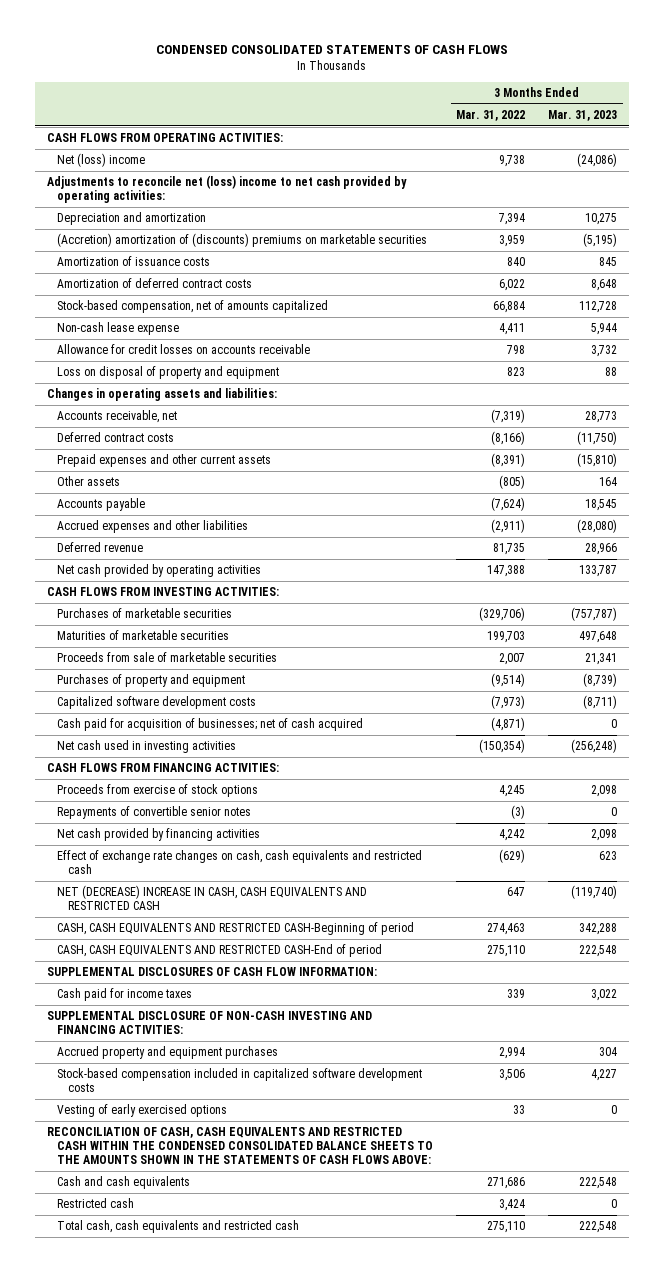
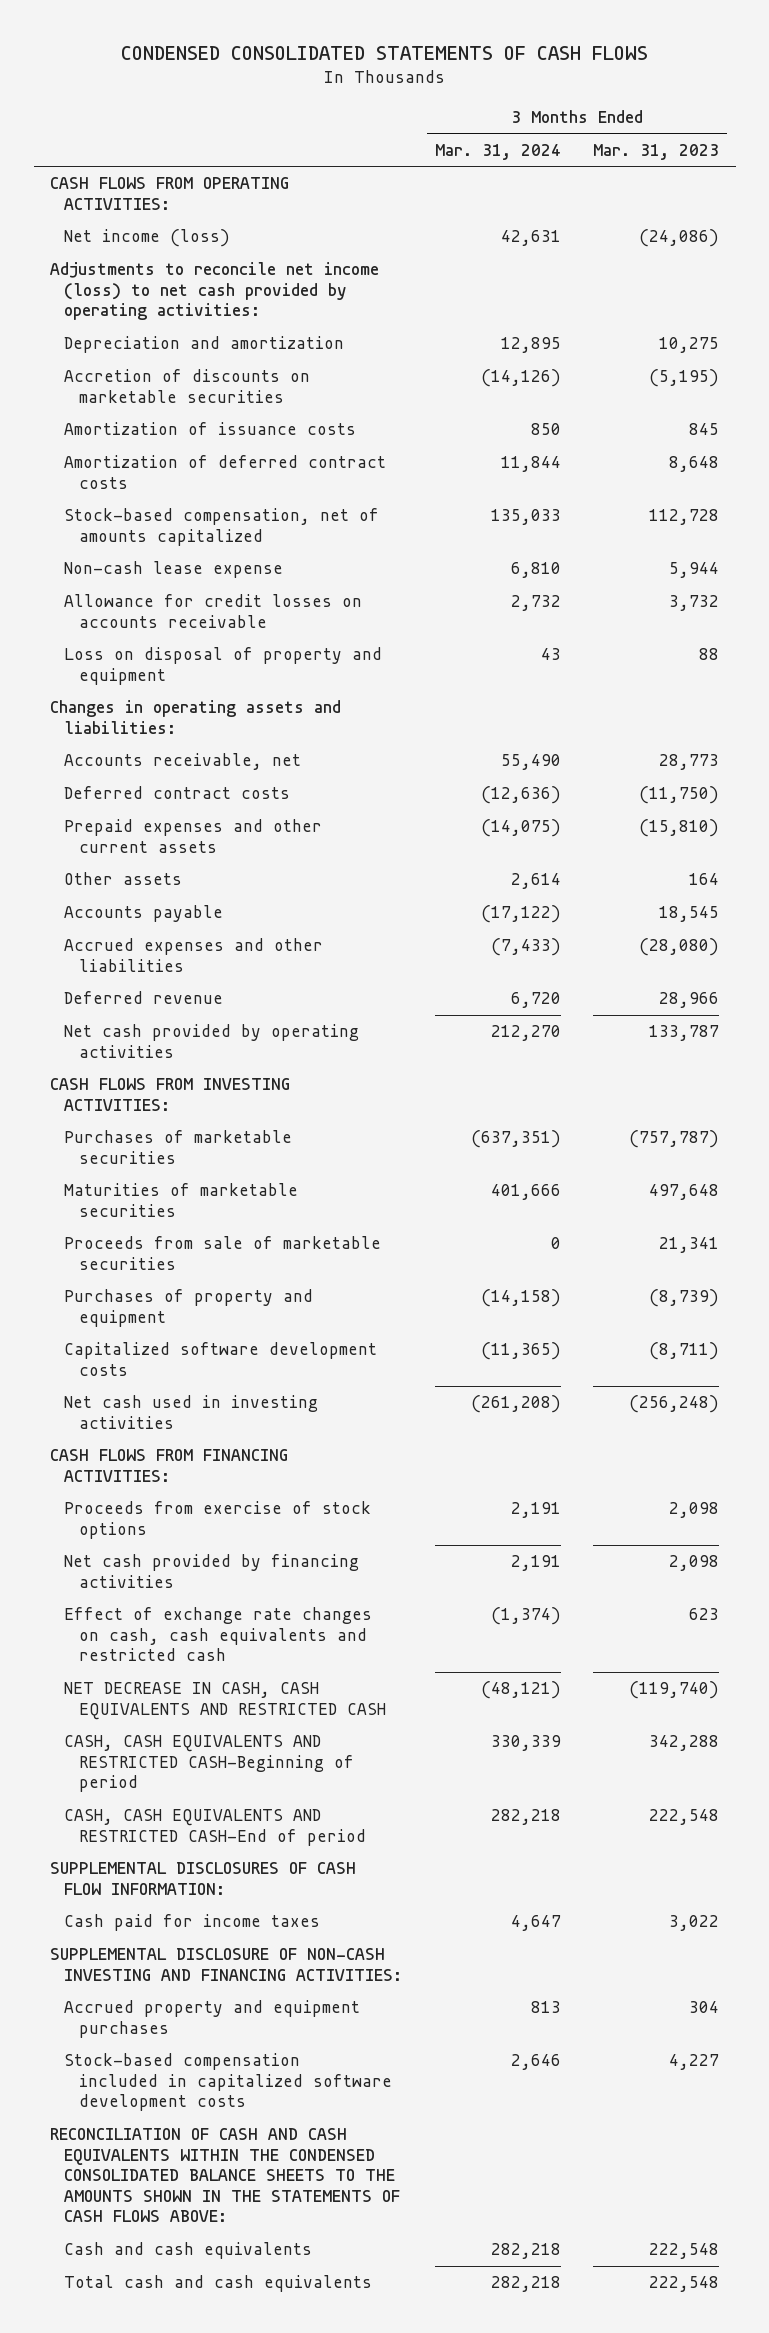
[456,110,526,122] Mar. 31, 2022 -> none
none -> [434,143,561,160] Mar. 31, 2024
[57,153,146,168] Net (loss) income -> [64,229,231,248] Net income (loss)
[46,175,407,204] Adjustments to reconcile net (loss) income to net cash provided by operating activities: -> [49,262,379,321] Adjustments to reconcile net income (loss) to net cash provided by operating activities:
[57,233,428,248] (Accretion) amortization of (discounts) premiums on marketable securities -> [64,369,311,403] Accretion of discounts on marketable securities
[57,718,364,732] Cash paid for acquisition of businesses; net of cash acquired -> none
[57,806,252,820] Repayments of convertible senior notes -> none
[57,885,368,911] NET (DECREASE) INCREASE IN CASH, CASH EQUIVALENTS AND RESTRICTED CASH -> [64,1682,386,1720] NET DECREASE IN CASH, CASH EQUIVALENTS AND RESTRICTED CASH
[57,1104,228,1118] Vesting of early exercised options -> none
[46,1127,434,1165] RECONCILIATION OF CASH, CASH EQUIVALENTS AND RESTRICTED CASH WITHIN THE CONDENSED CONSOLIDATED BALANCE SHEETS TO THE AMOUNTS SHOWN IN THE STATEMENTS OF CASH FLOWS ABOVE: -> [49,2128,401,2223] RECONCILIATION OF CASH AND CASH EQUIVALENTS WITHIN THE CONDENSED CONSOLIDATED BALANCE SHEETS TO THE AMOUNTS SHOWN IN THE STATEMENTS OF CASH FLOWS ABOVE:
[57,1198,135,1209] Restricted cash -> none
[57,1220,300,1234] Total cash, cash equivalents and restricted cash -> [64,2275,373,2293] Total cash and cash equivalents

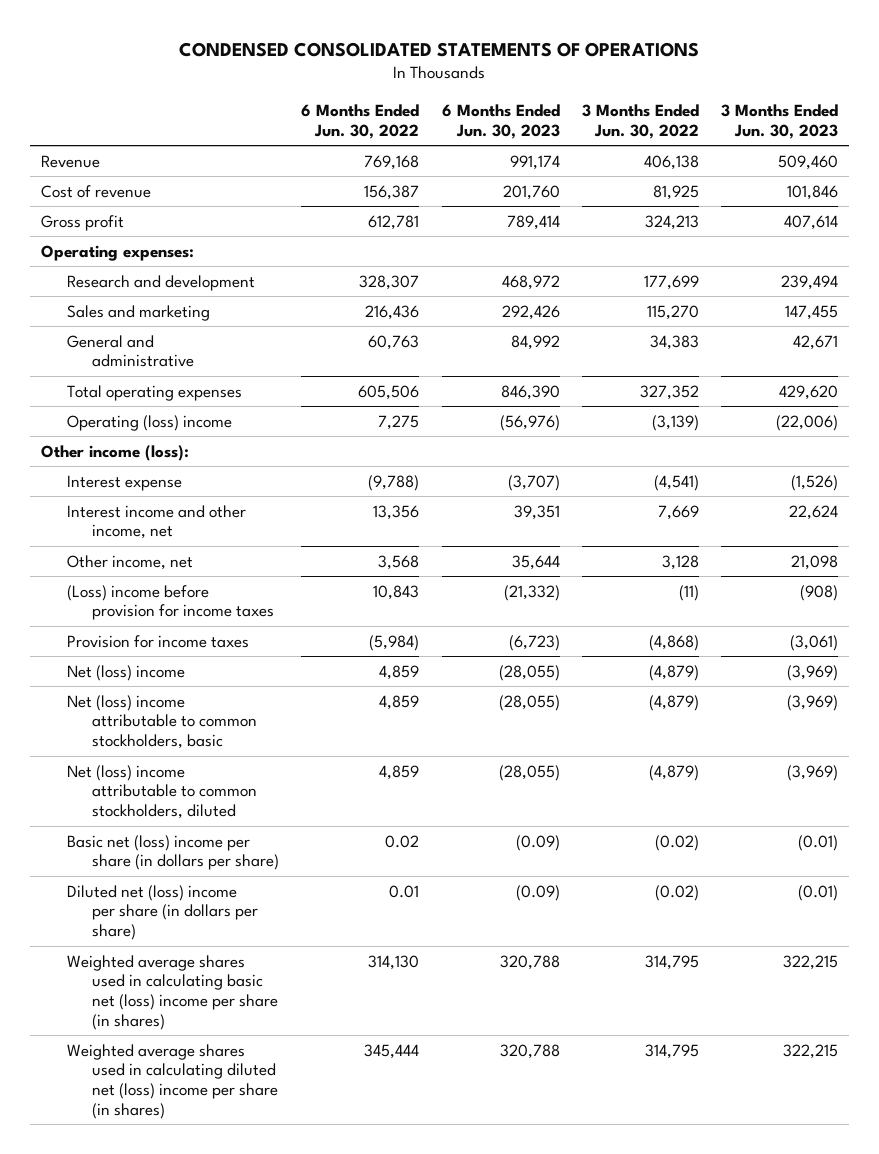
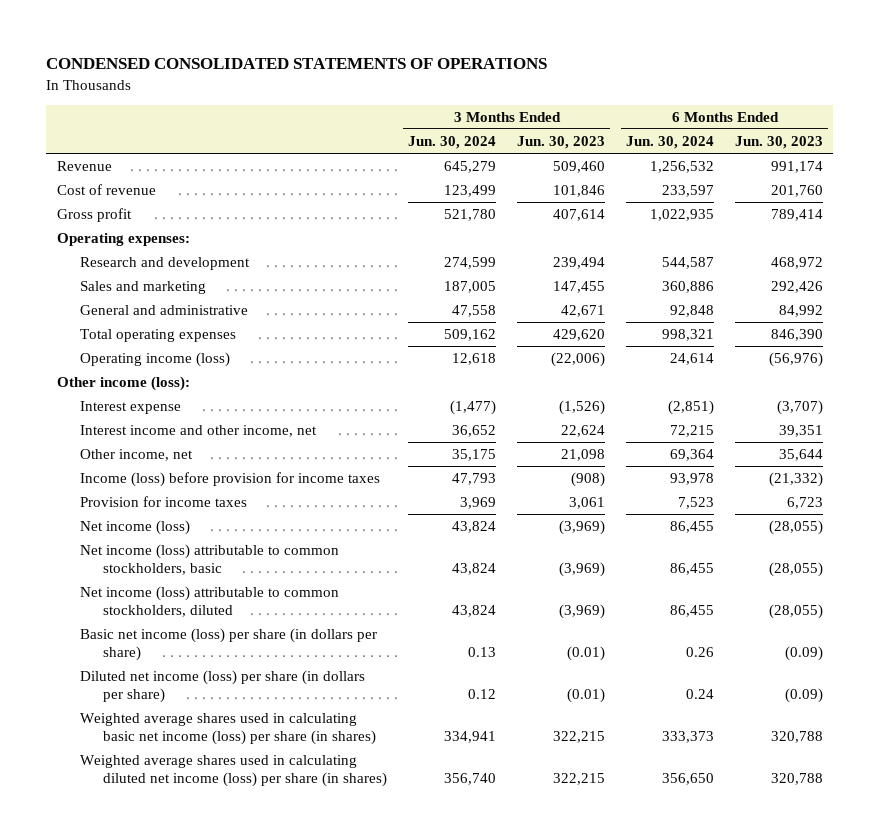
[301,103,420,139] 6 Months Ended Jun. 30, 2022 -> none
[581,103,699,139] 3 Months Ended Jun. 30, 2022 -> none
none -> [408,136,497,150] Jun. 30, 2024
none -> [626,136,715,150] Jun. 30, 2024
[66,414,232,431] Operating (loss) income -> [79,352,230,368] Operating income (loss)
[66,584,275,621] (Loss) income before provision for income taxes -> [79,472,380,488] Income (loss) before provision for income taxes
[508,634,560,651] (6,723) -> [786,497,823,510] 6,723
[789,634,838,651] (3,061) -> [569,497,606,510] 3,061
[66,664,185,681] Net (loss) income -> [79,520,190,536] Net income (loss)
[66,694,258,750] Net (loss) income attributable to common stockholders, basic -> [79,544,339,576] Net income (loss) attributable to common stockholders, basic
[66,764,258,820] Net (loss) income attributable to common stockholders, diluted -> [79,586,339,618] Net income (loss) attributable to common stockholders, diluted
[66,834,280,871] Basic net (loss) income per share (in dollars per share) -> [79,628,377,662] Basic net income (loss) per share (in dollars per share)
[66,884,259,941] Diluted net (loss) income per share (in dollars per share) -> [79,670,365,704] Diluted net income (loss) per share (in dollars per share)
[66,954,279,1030] Weighted average shares used in calculating basic net (loss) income per share (in shares) -> [79,713,377,746] Weighted average shares used in calculating basic net income (loss) per share (in shares)
[66,1043,279,1119] Weighted average shares used in calculating diluted net (loss) income per share (in shares) -> [79,755,388,788] Weighted average shares used in calculating diluted net income (loss) per share (in shares)

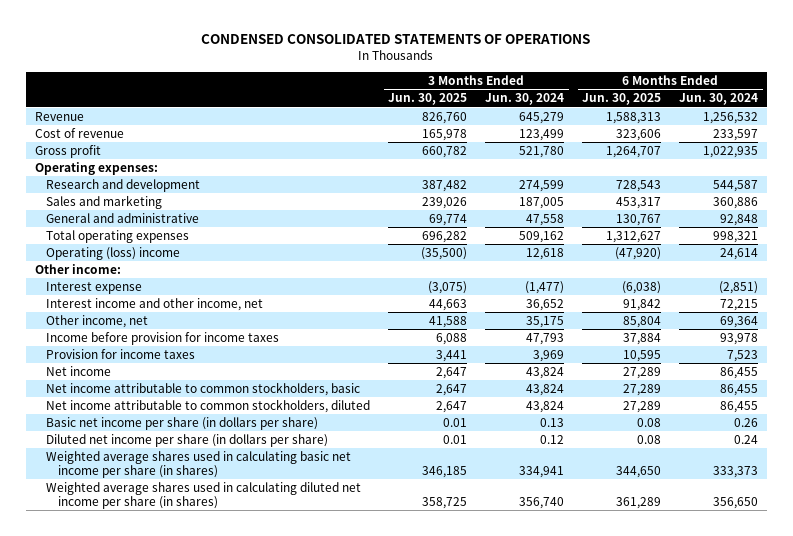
[517,136,606,150] Jun. 30, 2023 -> none
[734,136,823,150] Jun. 30, 2023 -> none
none -> [388,93,468,106] Jun. 30, 2025
none -> [582,93,662,106] Jun. 30, 2025
[79,352,230,368] Operating income (loss) -> [46,246,181,260] Operating (loss) income
[56,376,190,392] Other income (loss): -> [34,263,121,274] Other income:
[79,472,380,488] Income (loss) before provision for income taxes -> [46,331,280,345] Income before provision for income taxes
[79,520,190,536] Net income (loss) -> [46,365,112,376] Net income
[79,544,339,576] Net income (loss) attributable to common stockholders, basic -> [46,381,361,396] Net income attributable to common stockholders, basic
[79,586,339,618] Net income (loss) attributable to common stockholders, diluted -> [46,398,371,413] Net income attributable to common stockholders, diluted
[79,628,377,662] Basic net income (loss) per share (in dollars per share) -> [46,416,319,430] Basic net income per share (in dollars per share)
[79,670,365,704] Diluted net income (loss) per share (in dollars per share) -> [46,433,329,447] Diluted net income per share (in dollars per share)
[79,713,377,746] Weighted average shares used in calculating basic net income (loss) per share (in shares) -> [46,450,352,478] Weighted average shares used in calculating basic net income per share (in shares)
[79,755,388,788] Weighted average shares used in calculating diluted net income (loss) per share (in shares) -> [46,481,362,509] Weighted average shares used in calculating diluted net income per share (in shares)

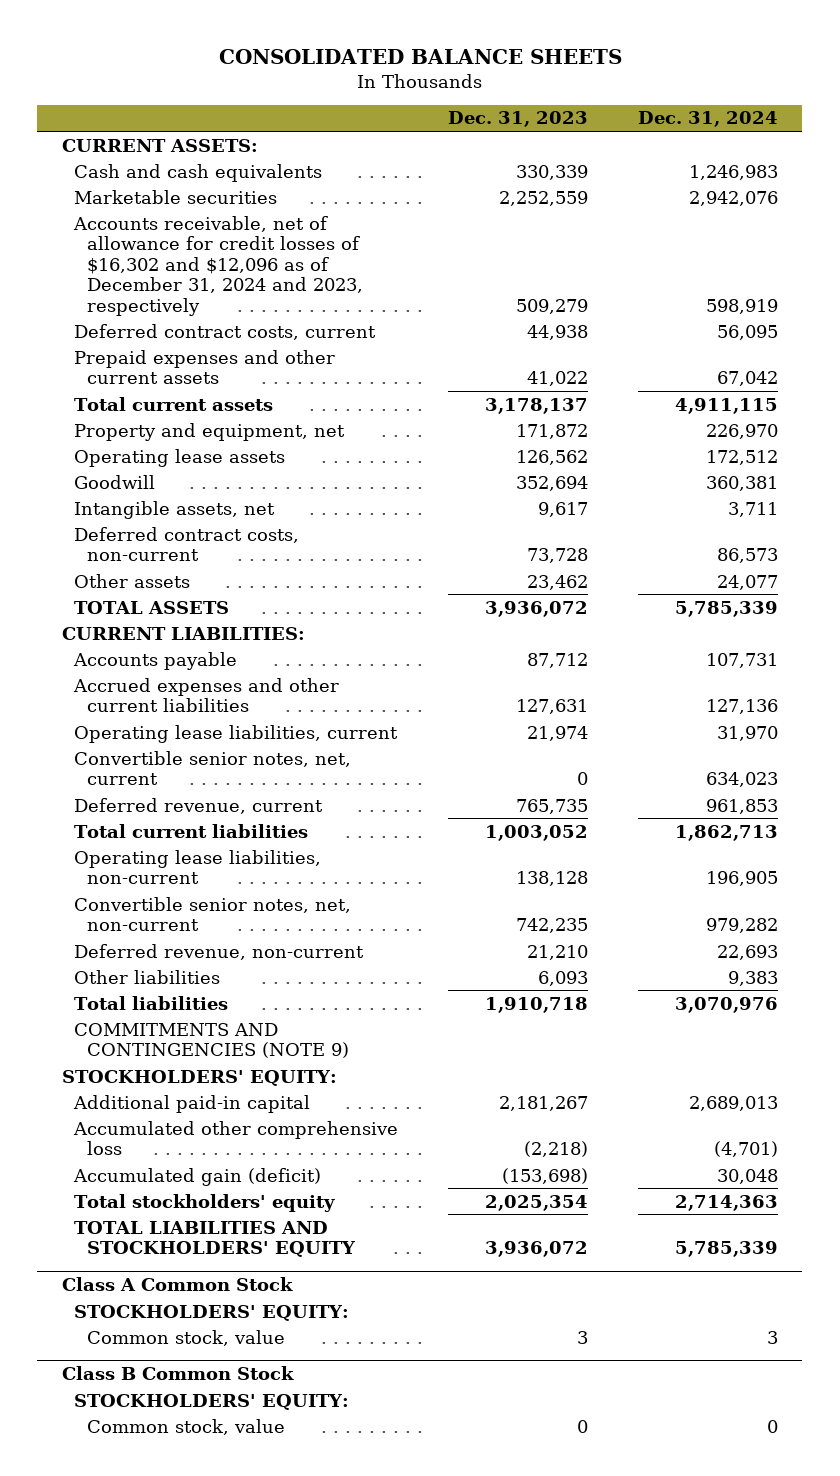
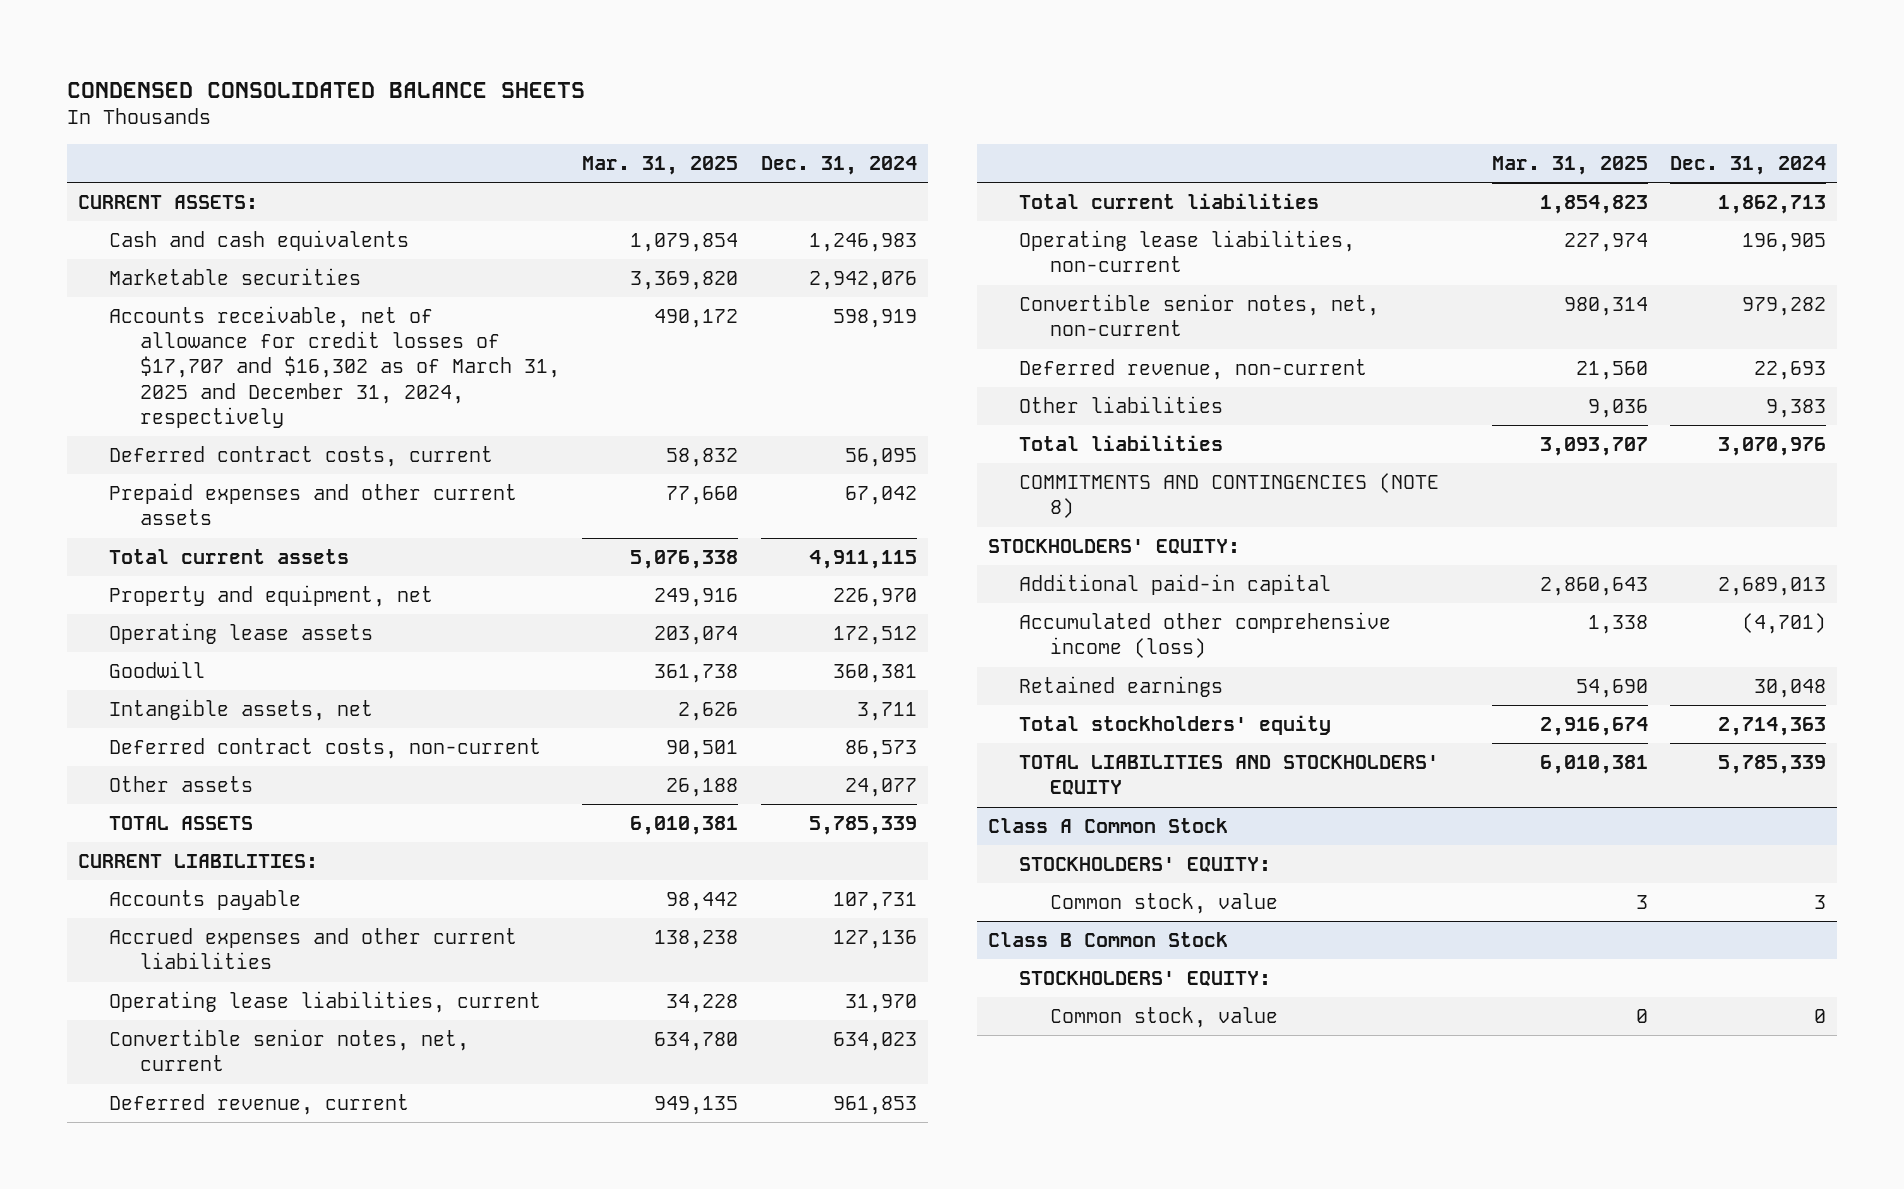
[218,49,622,65] CONSOLIDATED BALANCE SHEETS -> [67,81,586,98] CONDENSED CONSOLIDATED BALANCE SHEETS
[447,111,588,128] Dec. 31, 2023 -> none
none -> [582,155,739,175] Mar. 31, 2025
[73,215,363,316] Accounts receivable, net of allowance for credit losses of $16,302 and $12,096 as of December 31, 2024 and 2023, respectively -> [109,306,561,428] Accounts receivable, net of allowance for credit losses of $17,707 and $16,302 as of March 31, 2025 and December 31, 2024, respectively
[74,1022,349,1059] COMMITMENTS AND CONTINGENCIES (NOTE 9) -> [1018,473,1439,519] COMMITMENTS AND CONTINGENCIES (NOTE 8)
[73,1120,399,1156] Accumulated other comprehensive loss -> [1018,612,1391,659] Accumulated other comprehensive income (loss)
[73,1167,322,1186] Accumulated gain (deficit) -> [1018,676,1223,698] Retained earnings

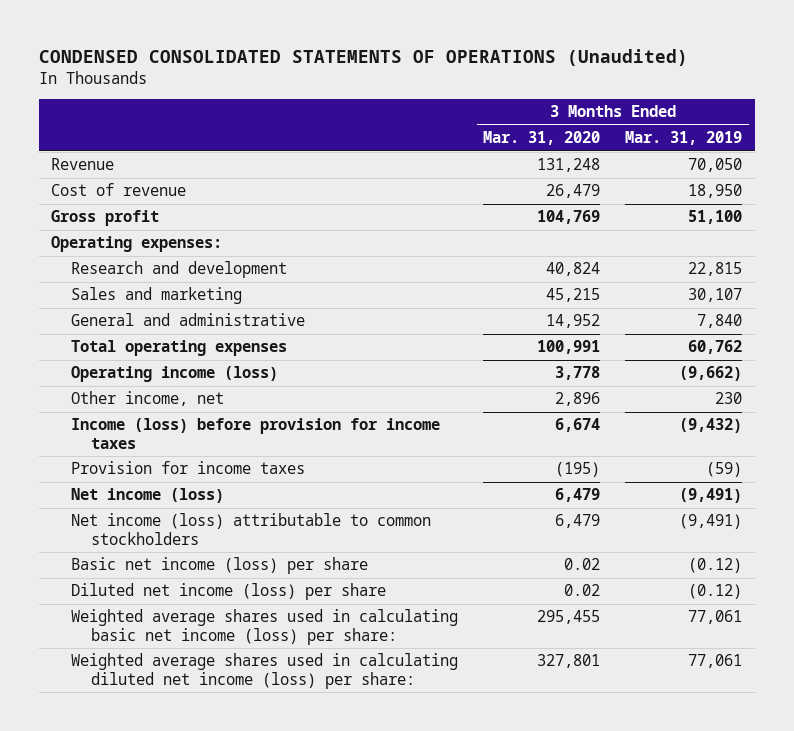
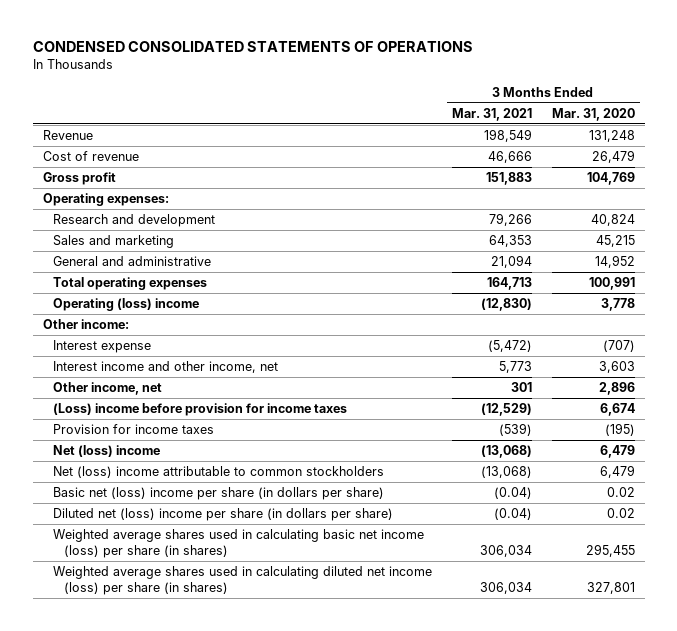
[38,48,688,66] CONDENSED CONSOLIDATED STATEMENTS OF OPERATIONS (Unaudited) -> [32,41,473,53] CONDENSED CONSOLIDATED STATEMENTS OF OPERATIONS
[625,131,743,146] Mar. 31, 2019 -> none
none -> [452,107,533,121] Mar. 31, 2021
[71,366,279,383] Operating income (loss) -> [53,298,200,312] Operating (loss) income
none -> [42,319,129,330] Other income:
none -> [53,340,152,354] Interest expense
none -> [53,361,279,374] Interest income and other income, net
[71,418,441,449] Income (loss) before provision for income taxes -> [53,403,348,417] (Loss) income before provision for income taxes
[71,488,225,504] Net income (loss) -> [53,445,161,458] Net (loss) income
[71,513,432,545] Net income (loss) attributable to common stockholders -> [53,466,385,479] Net (loss) income attributable to common stockholders
[71,557,369,575] Basic net income (loss) per share -> [53,487,385,501] Basic net (loss) income per share (in dollars per share)
[71,583,387,601] Diluted net income (loss) per share -> [53,508,394,522] Diluted net (loss) income per share (in dollars per share)
[71,609,459,645] Weighted average shares used in calculating basic net income (loss) per share: -> [53,529,425,559] Weighted average shares used in calculating basic net income (loss) per share (in shares)
[71,653,459,689] Weighted average shares used in calculating diluted net income (loss) per share: -> [53,566,433,596] Weighted average shares used in calculating diluted net income (loss) per share (in shares)

